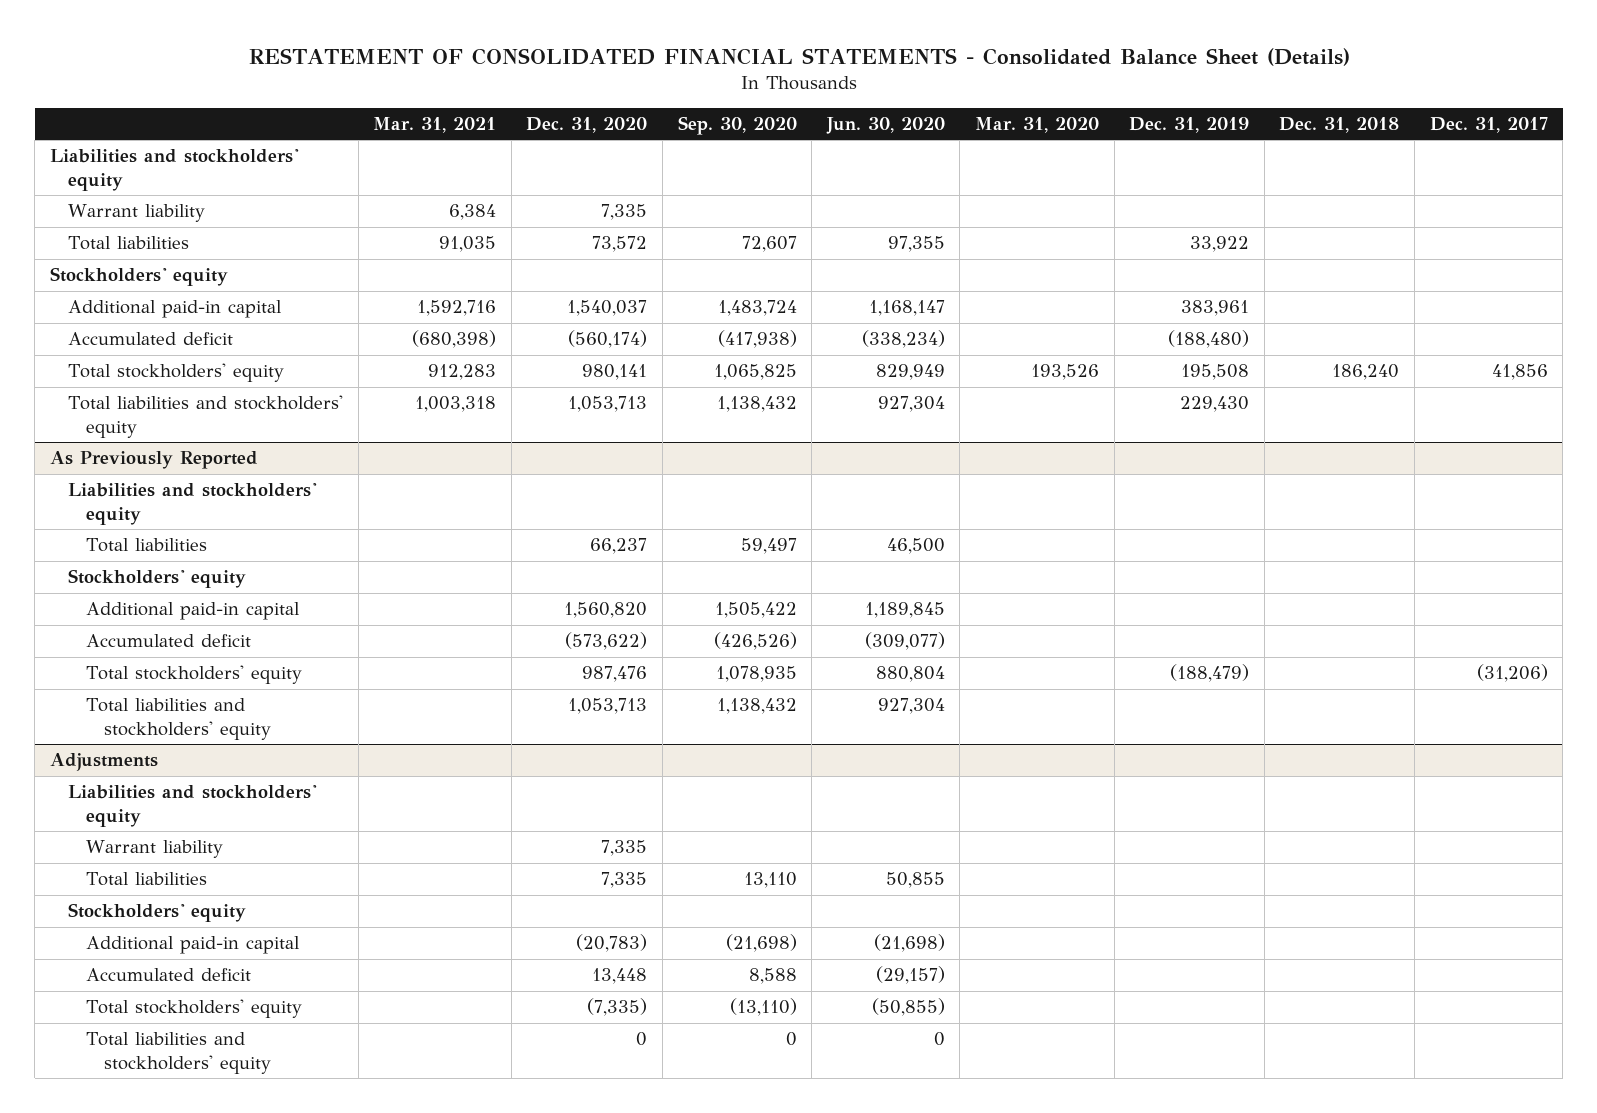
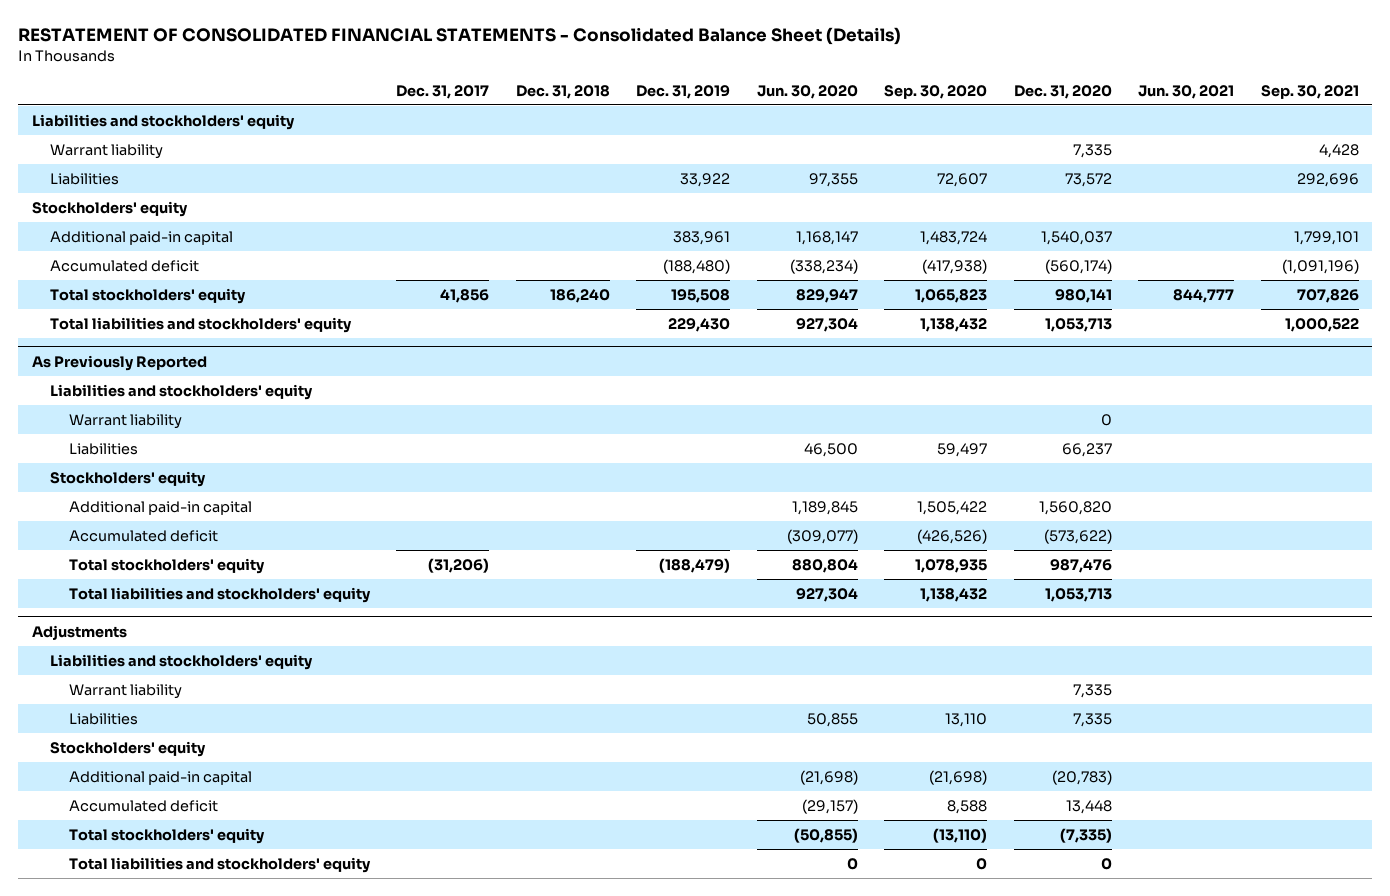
[373,116,497,133] Mar. 31, 2021 -> none
[975,116,1100,133] Mar. 31, 2020 -> none
none -> [1138,84,1235,99] Jun. 30, 2021
none -> [1260,84,1359,99] Sep. 30, 2021
[67,236,189,251] Total liabilities -> [50,172,120,185] Liabilities
[713,364,797,381] 1,065,825 -> [915,288,988,303] 1,065,823
[875,364,945,381] 829,949 -> [795,288,858,303] 829,947
none -> [68,413,182,429] Warrant liability
[86,538,208,553] Total liabilities -> [68,442,138,455] Liabilities
[86,872,208,887] Total liabilities -> [68,712,138,725] Liabilities

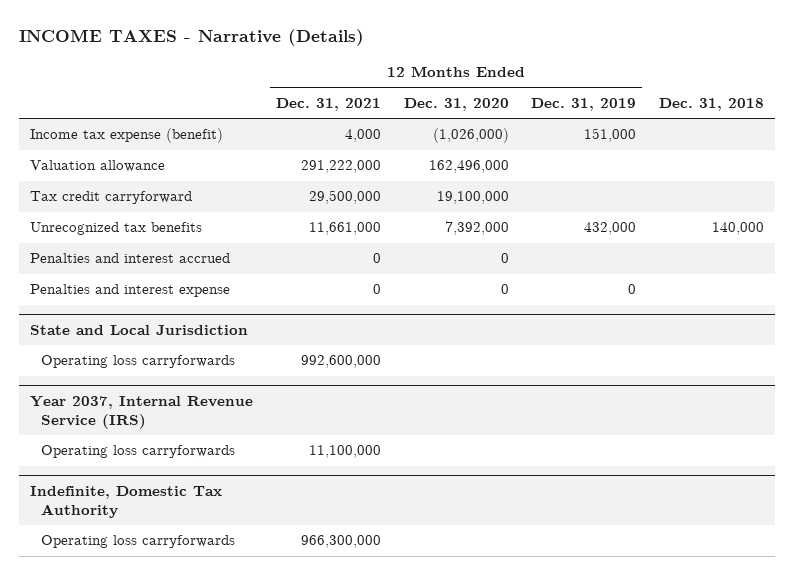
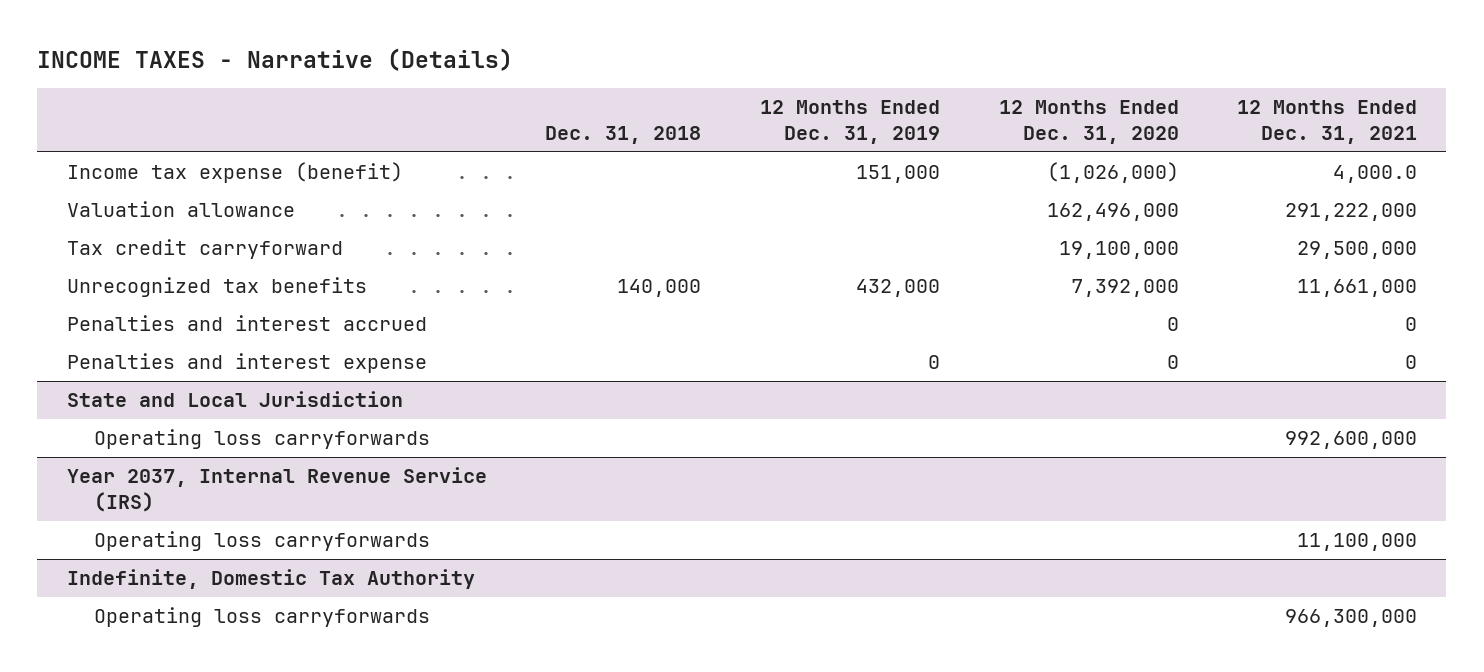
[344,129,381,143] 4,000 -> [1333,165,1418,184] 4,000.0

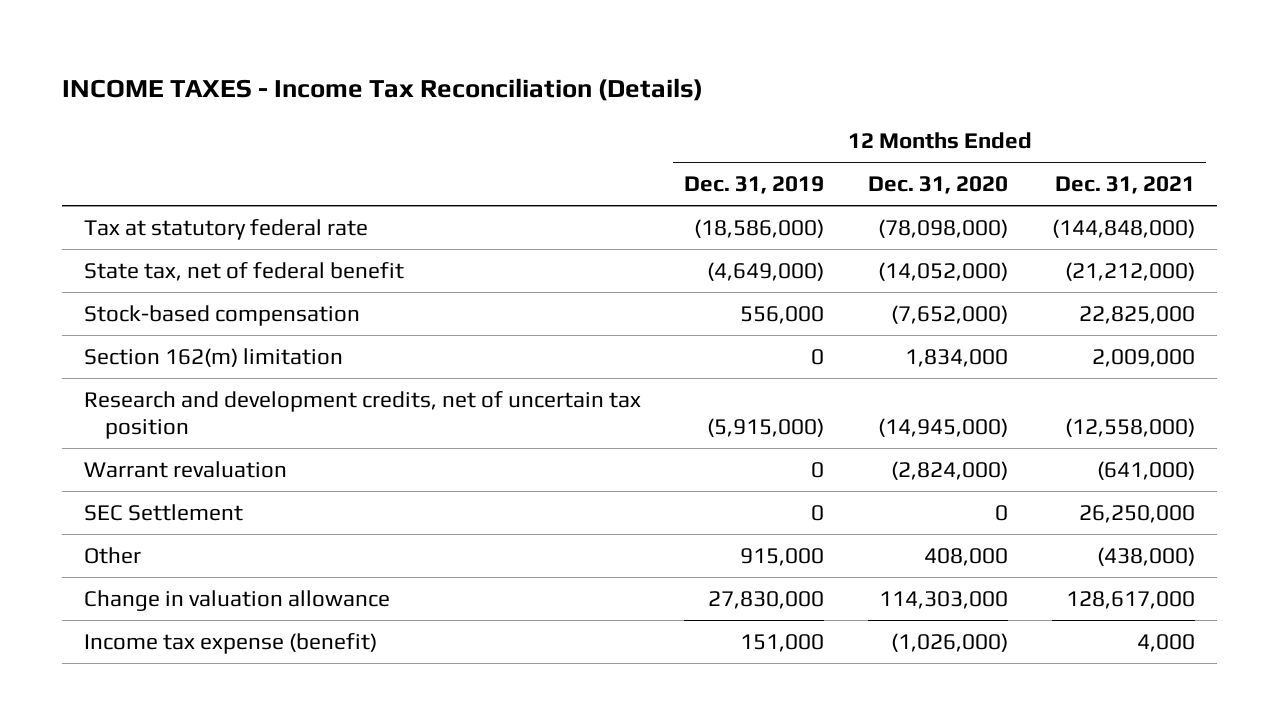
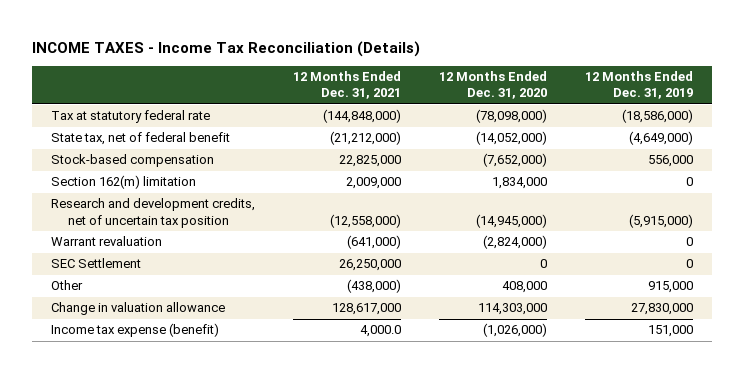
[1137,633,1196,652] 4,000 -> [360,325,402,338] 4,000.0

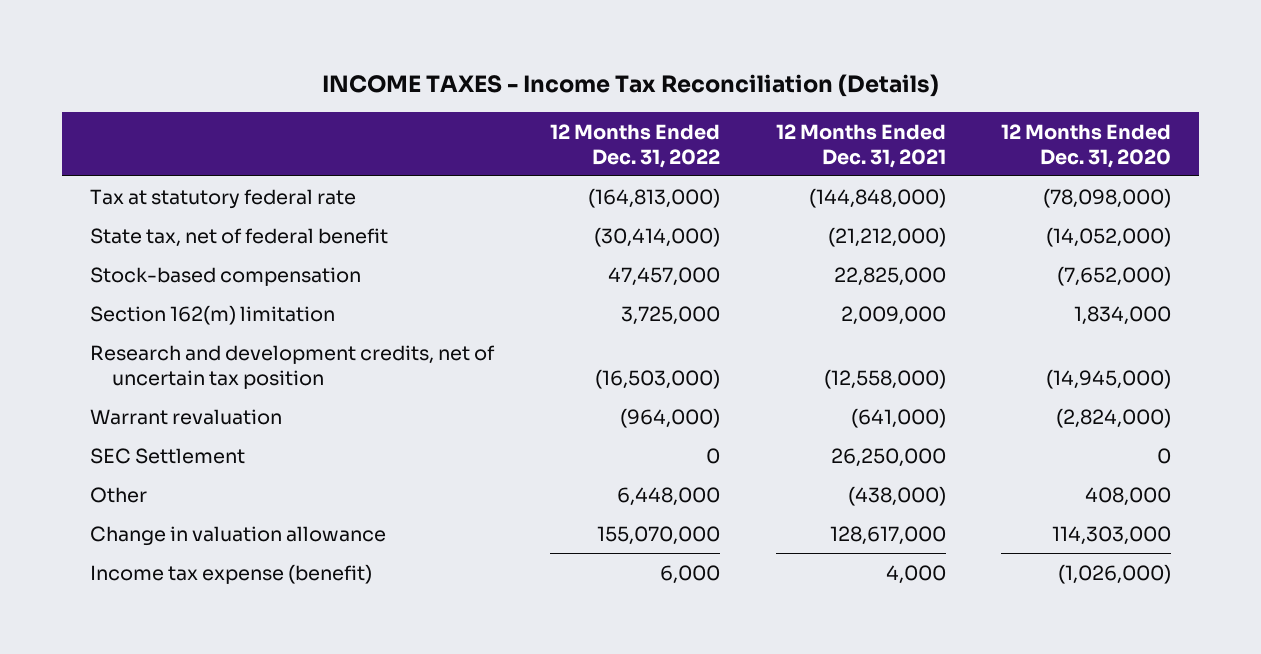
[584,71,693,100] 12 Months Ended Dec. 31, 2019 -> none
none -> [549,123,720,168] 12 Months Ended Dec. 31, 2022
[360,325,402,338] 4,000.0 -> [885,564,946,584] 4,000

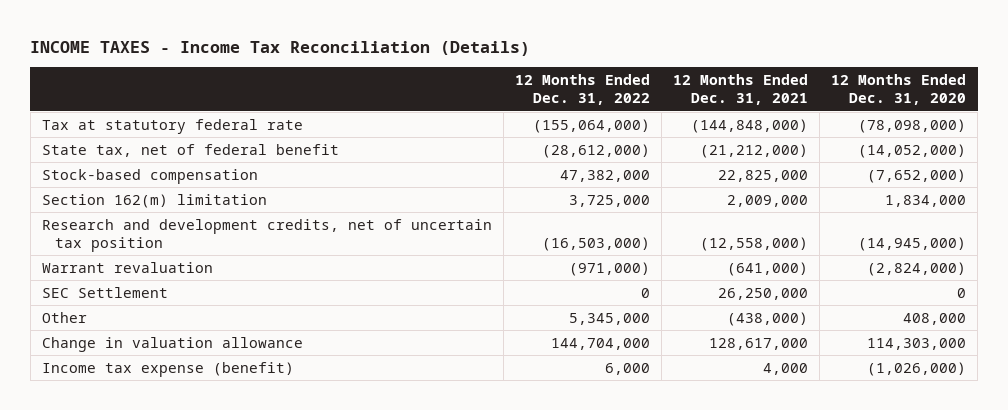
[587,187,720,208] (164,813,000) -> [533,118,651,133] (155,064,000)
[593,226,720,247] (30,414,000) -> [542,143,651,158] (28,612,000)
[607,266,720,286] 47,457,000 -> [560,169,651,182] 47,382,000
[619,407,720,428] (964,000) -> [569,261,651,276] (971,000)
[616,486,720,506] 6,448,000 -> [569,312,651,325] 5,345,000
[596,525,720,545] 155,070,000 -> [551,337,651,350] 144,704,000

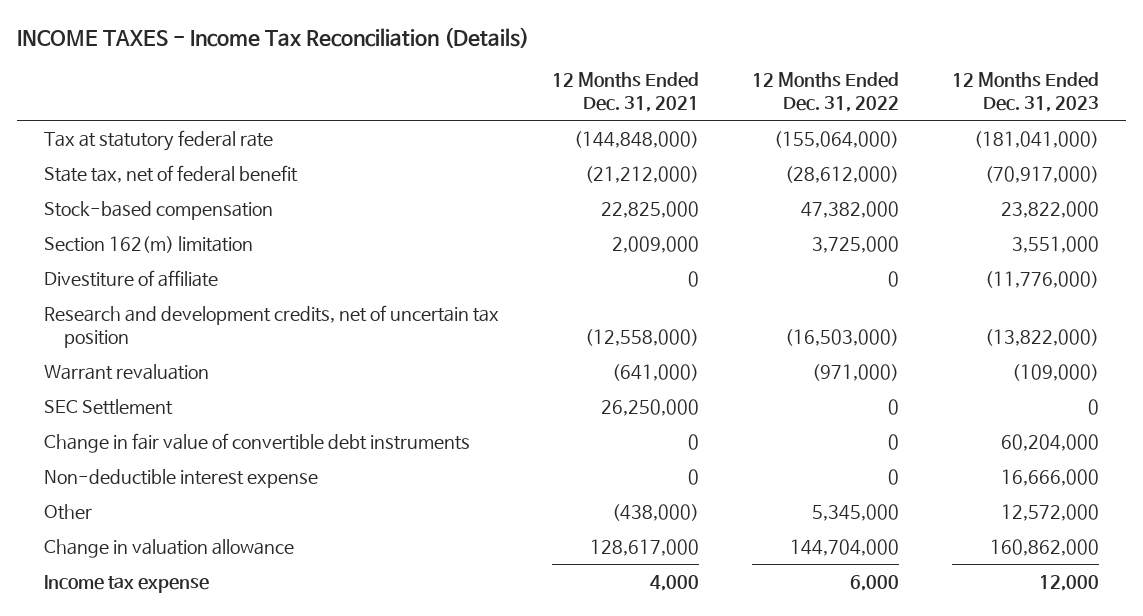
[831,74,967,106] 12 Months Ended Dec. 31, 2020 -> none
none -> [952,72,1100,113] 12 Months Ended Dec. 31, 2023
none -> [43,269,218,287] Divestiture of affiliate
none -> [43,432,470,453] Change in fair value of convertible debt instruments
none -> [43,468,318,488] Non-deductible interest expense
[41,361,294,377] Income tax expense (benefit) -> [43,574,209,593] Income tax expense

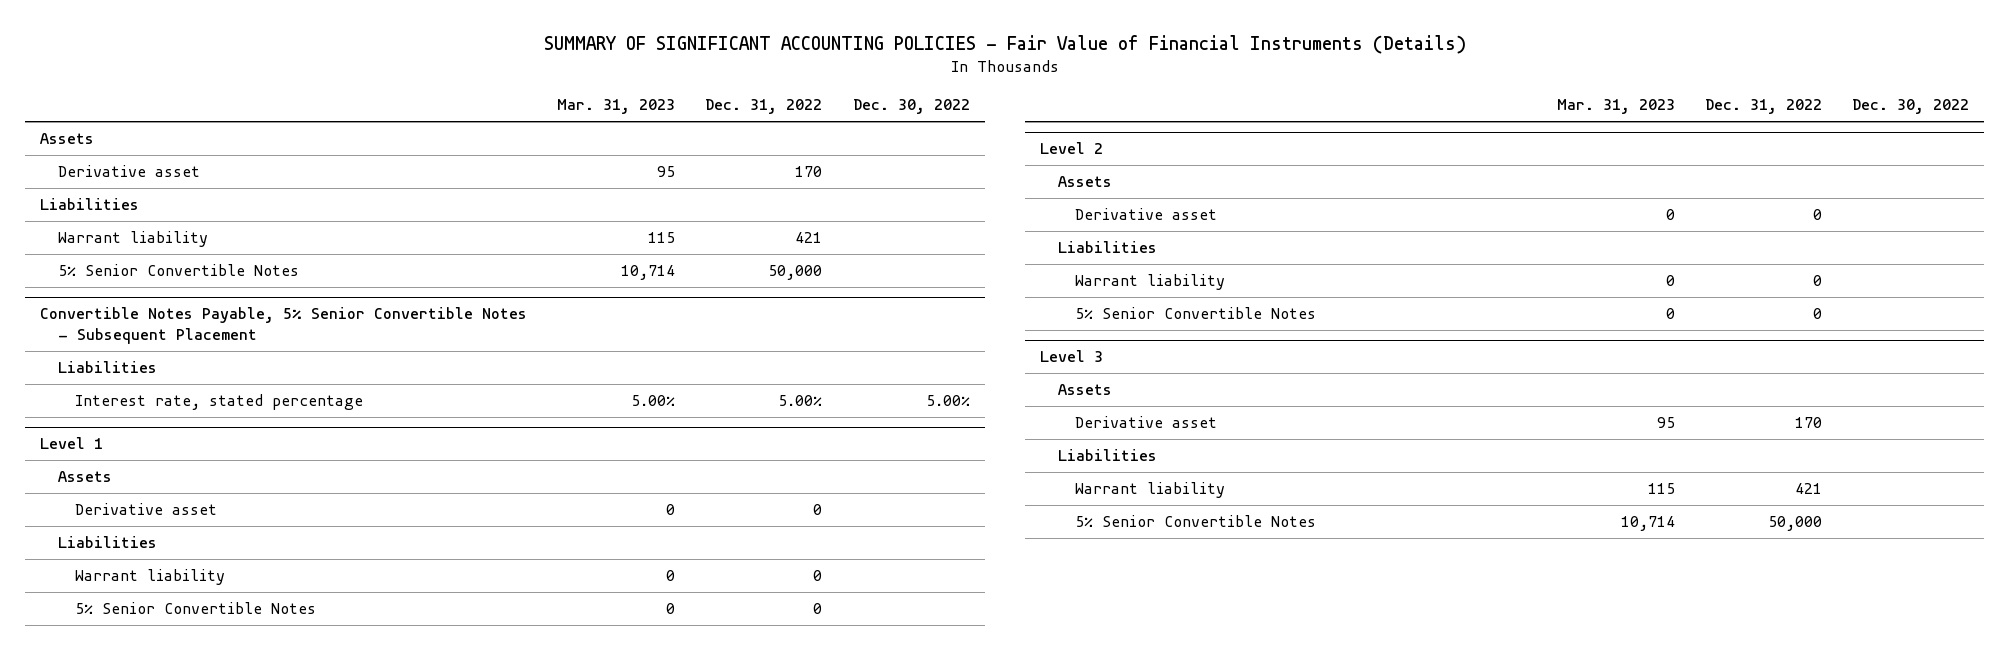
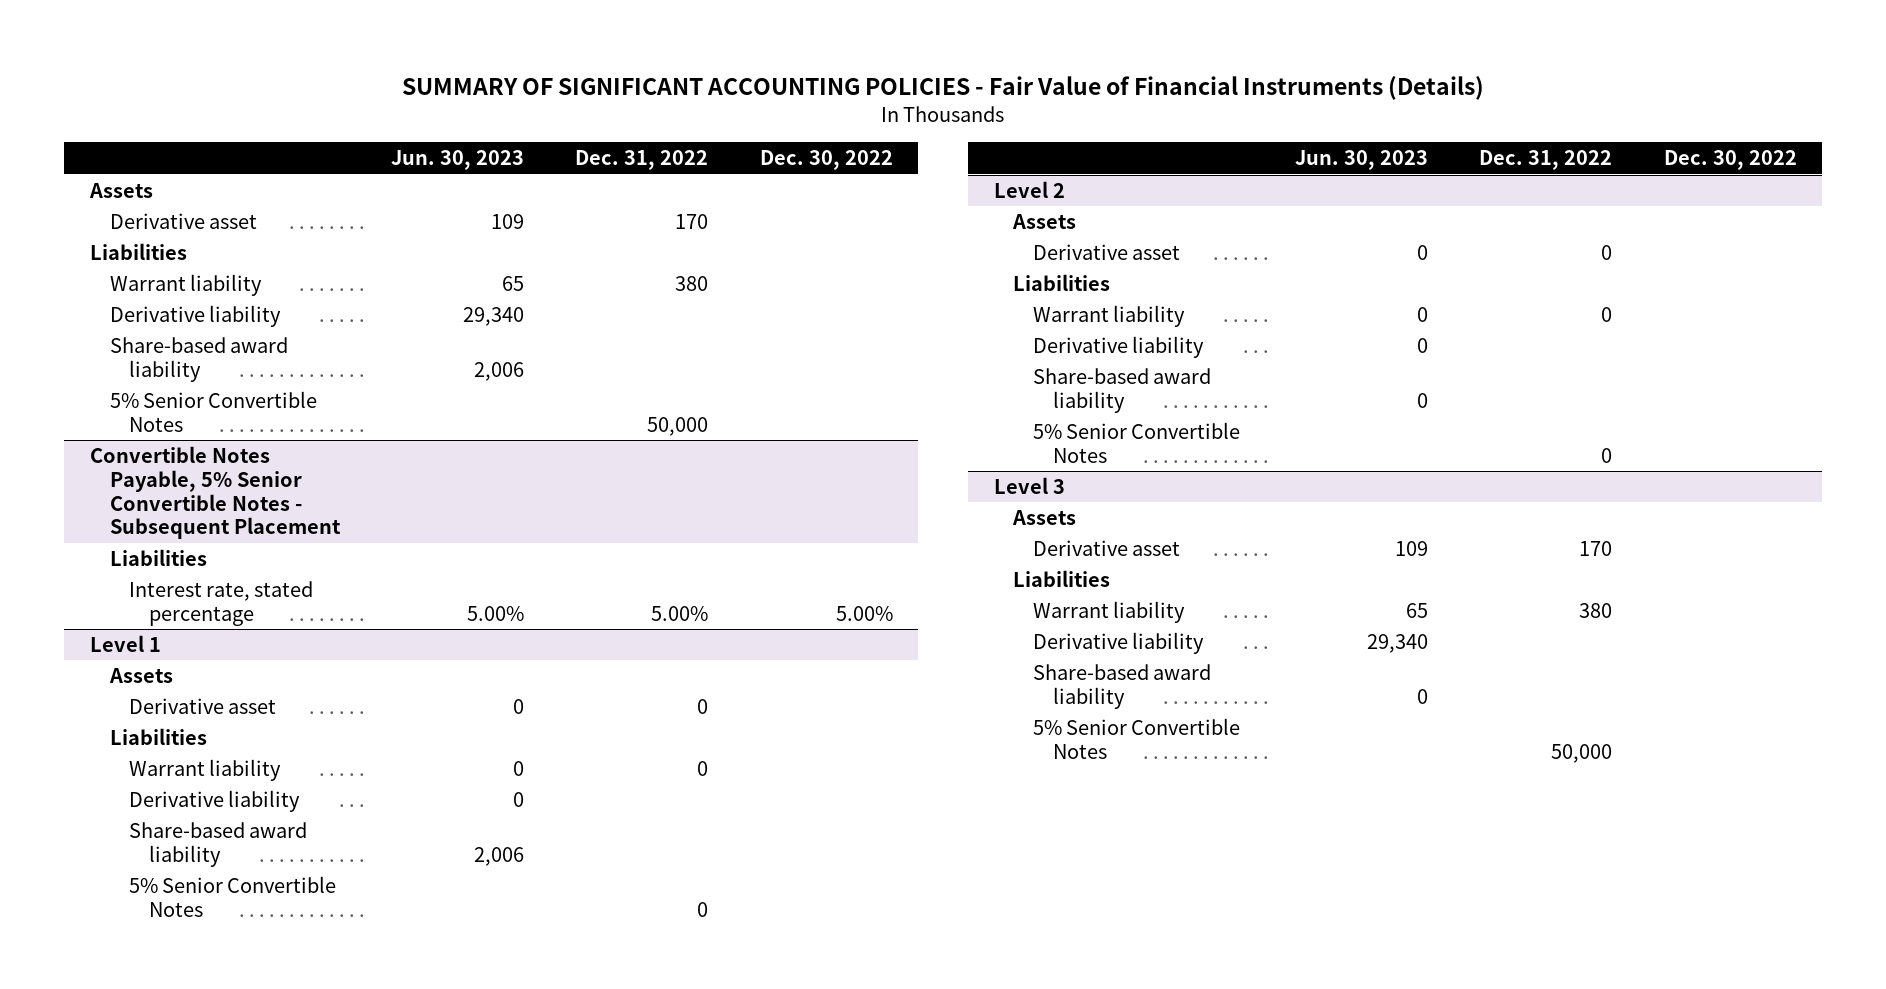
[557,99,676,115] Mar. 31, 2023 -> none
none -> [390,150,524,171] Jun. 30, 2023
[795,231,823,243] 421 -> [675,276,709,292] 380
none -> [109,305,281,328] Derivative liability
none -> [109,337,288,382] Share-based award liability
none -> [129,790,301,813] Derivative liability
none -> [129,822,308,867] Share-based award liability
none -> [1032,336,1204,359] Derivative liability
none -> [1032,368,1211,413] Share-based award liability
[1795,482,1823,494] 421 -> [1579,603,1613,619] 380
none -> [1032,632,1204,655] Derivative liability
none -> [1032,664,1211,709] Share-based award liability

